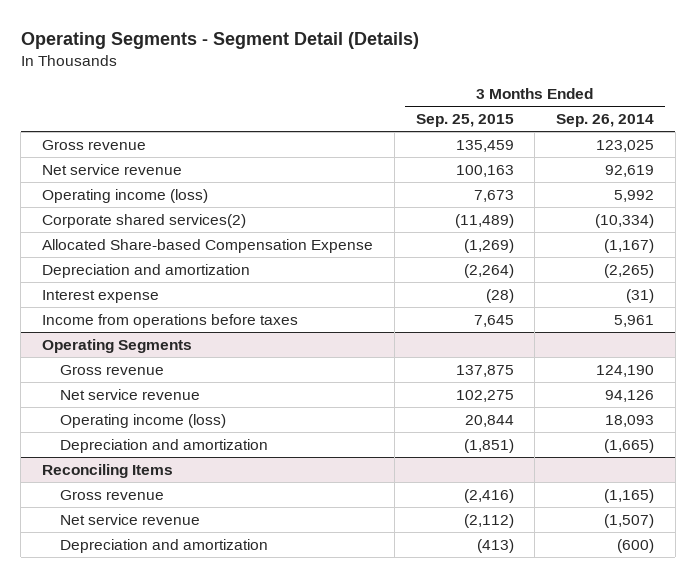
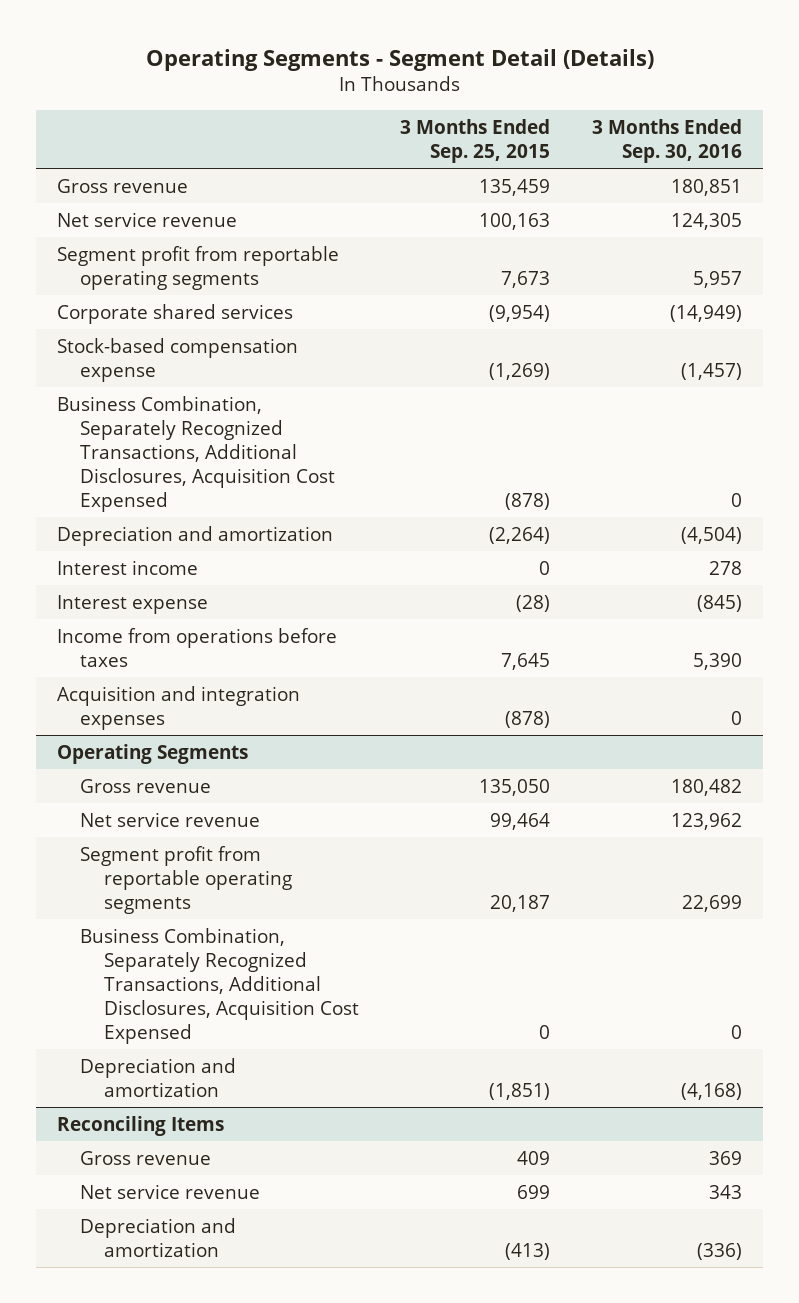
[556,114,655,128] Sep. 26, 2014 -> none
none -> [592,118,743,163] 3 Months Ended Sep. 30, 2016
[41,188,208,203] Operating income (loss) -> [57,245,340,290] Segment profit from reportable operating segments
[41,213,246,228] Corporate shared services(2) -> [57,303,294,324] Corporate shared services
[454,213,514,228] (11,489) -> [489,304,551,322] (9,954)
[41,238,373,253] Allocated Share-based Compensation Expense -> [57,337,299,382] Stock-based compensation expense
none -> [57,395,336,512] Business Combination, Separately Recognized Transactions, Additional Disclosures, Acquisition Cost Expensed
none -> [57,559,199,575] Interest income
none -> [57,685,301,730] Acquisition and integration expenses
[59,413,226,428] Operating income (loss) -> none
[455,364,514,377] 137,875 -> [479,778,551,796] 135,050
[455,389,514,402] 102,275 -> [490,812,551,830] 99,464
none -> [80,845,292,914] Segment profit from reportable operating segments
none -> [80,927,359,1044] Business Combination, Separately Recognized Transactions, Additional Disclosures, Acquisition Cost Expensed
[463,488,514,503] (2,416) -> [517,1150,551,1165] 409
[463,513,514,528] (2,112) -> [517,1184,551,1199] 699

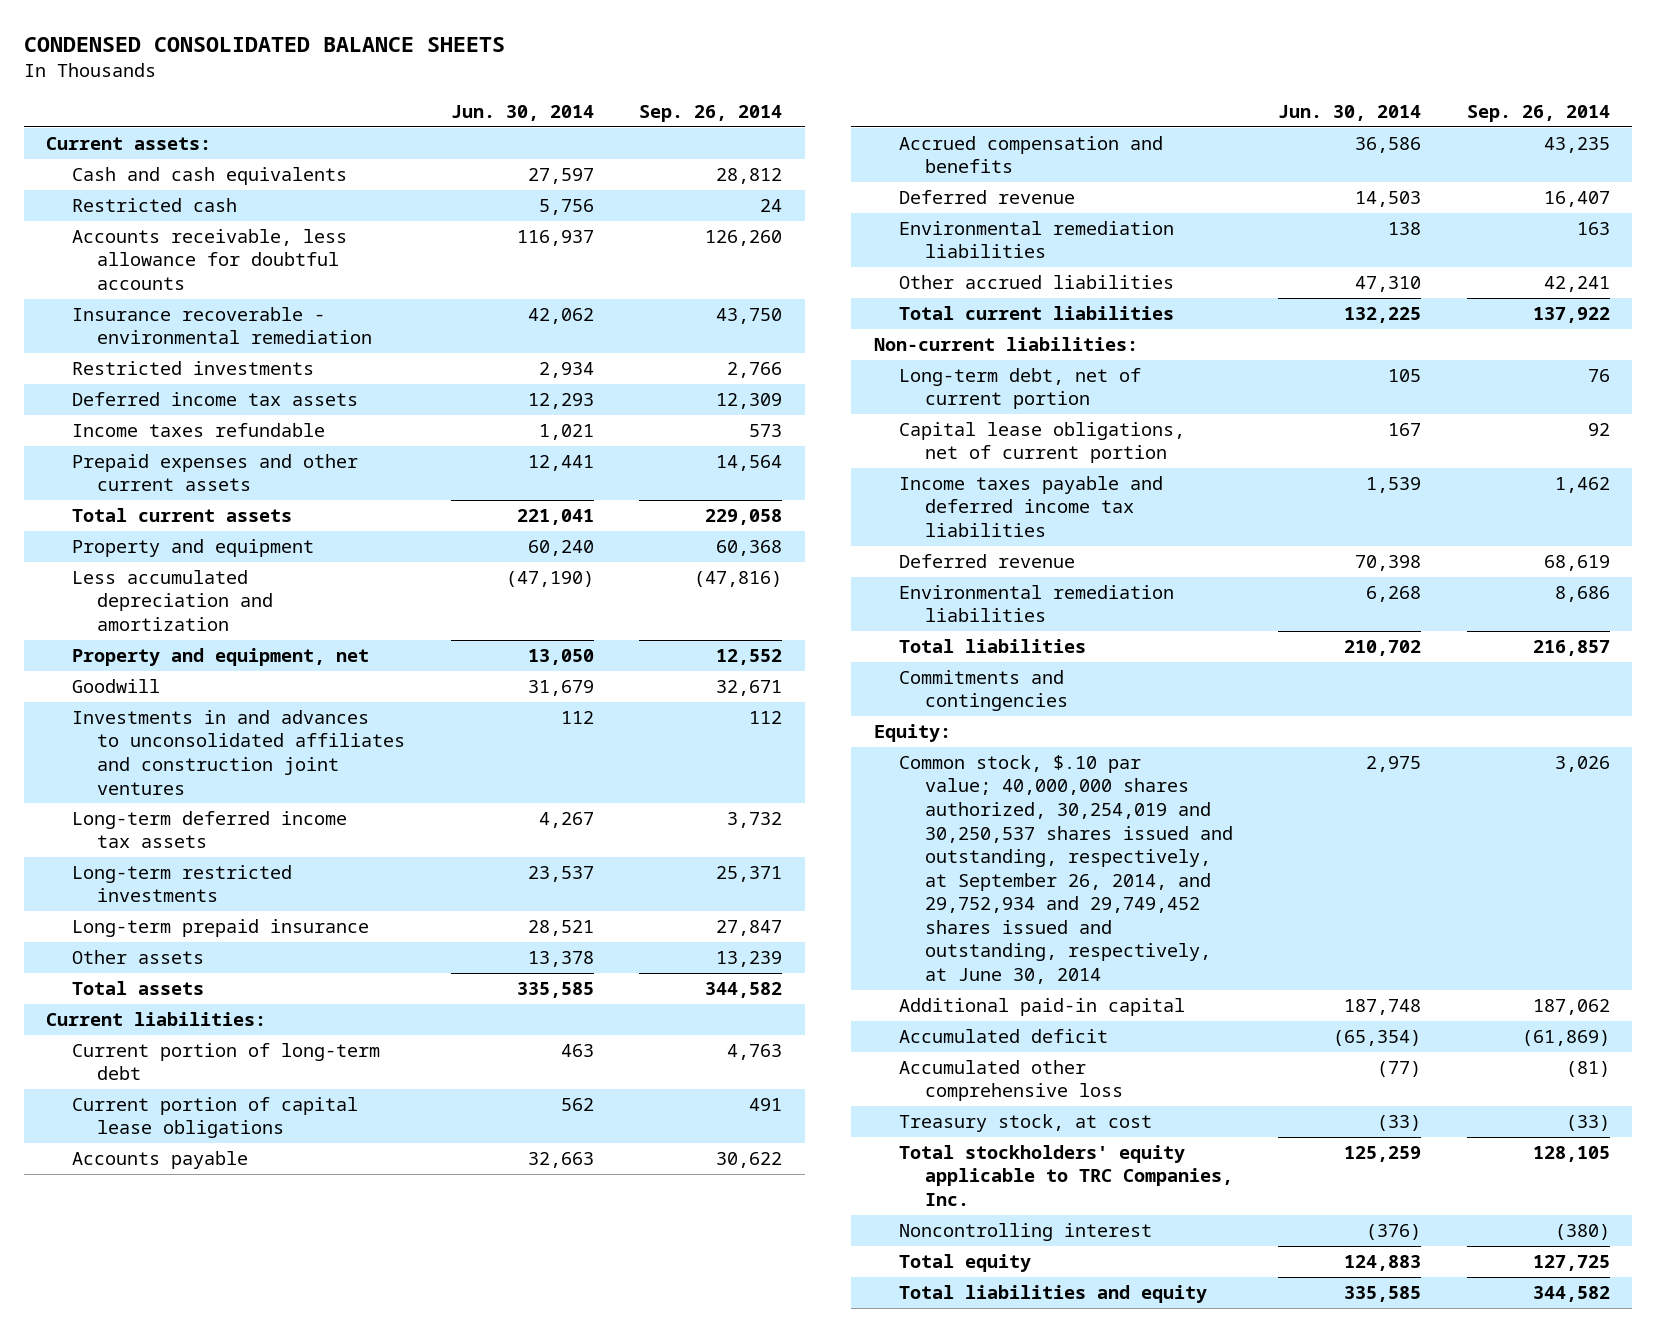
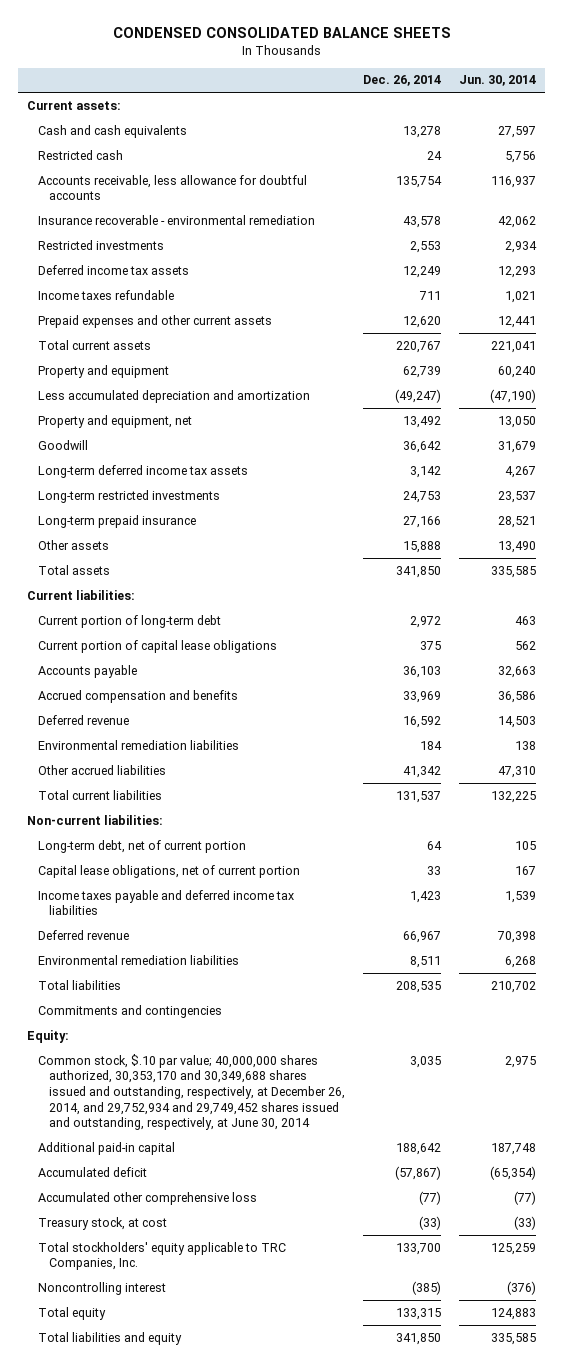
[639,104,783,122] Sep. 26, 2014 -> none
none -> [363,75,442,87] Dec. 26, 2014
[71,709,406,795] Investments in and advances to unconsolidated affiliates and construction joint ventures -> none
[527,950,594,967] 13,378 -> [498,540,537,553] 13,490
[899,754,1233,984] Common stock, $.10 par value; 40,000,000 shares authorized, 30,254,019 and 30,250,537 shares issued and outstanding, respectively, at September 26, 2014, and 29,752,934 and 29,749,452 shares issued and outstanding, respectively, at June 30, 2014 -> [38,1053,346,1131] Common stock, $.10 par value; 40,000,000 shares authorized, 30,353,170 and 30,349,688 shares issued and outstanding, respectively, at December 26, 2014, and 29,752,934 and 29,749,452 shares issued and outstanding, respectively, at June 30, 2014

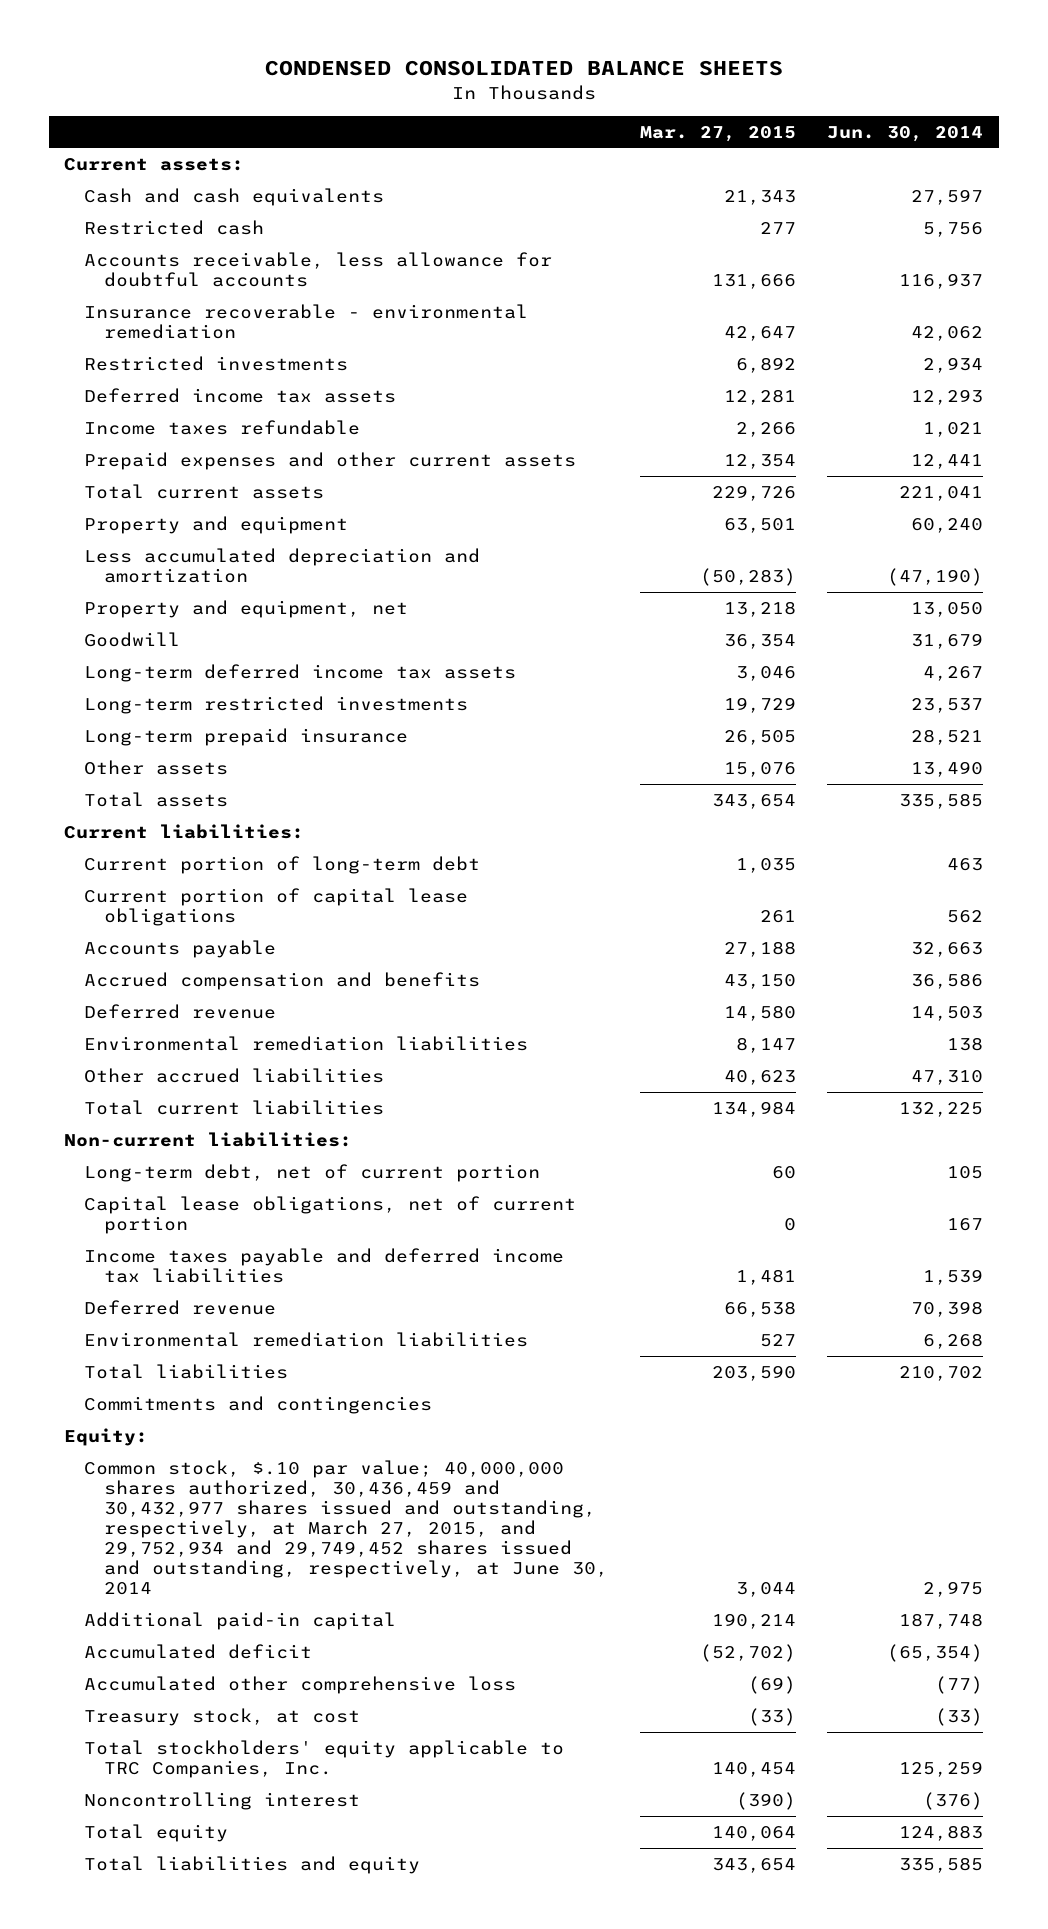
[363,75,442,87] Dec. 26, 2014 -> none
none -> [639,125,796,142] Mar. 27, 2015
[38,1053,346,1131] Common stock, $.10 par value; 40,000,000 shares authorized, 30,353,170 and 30,349,688 shares issued and outstanding, respectively, at December 26, 2014, and 29,752,934 and 29,749,452 shares issued and outstanding, respectively, at June 30, 2014 -> [84,1459,609,1595] Common stock, $.10 par value; 40,000,000 shares authorized, 30,436,459 and 30,432,977 shares issued and outstanding, respectively, at March 27, 2015, and 29,752,934 and 29,749,452 shares issued and outstanding, respectively, at June 30, 2014

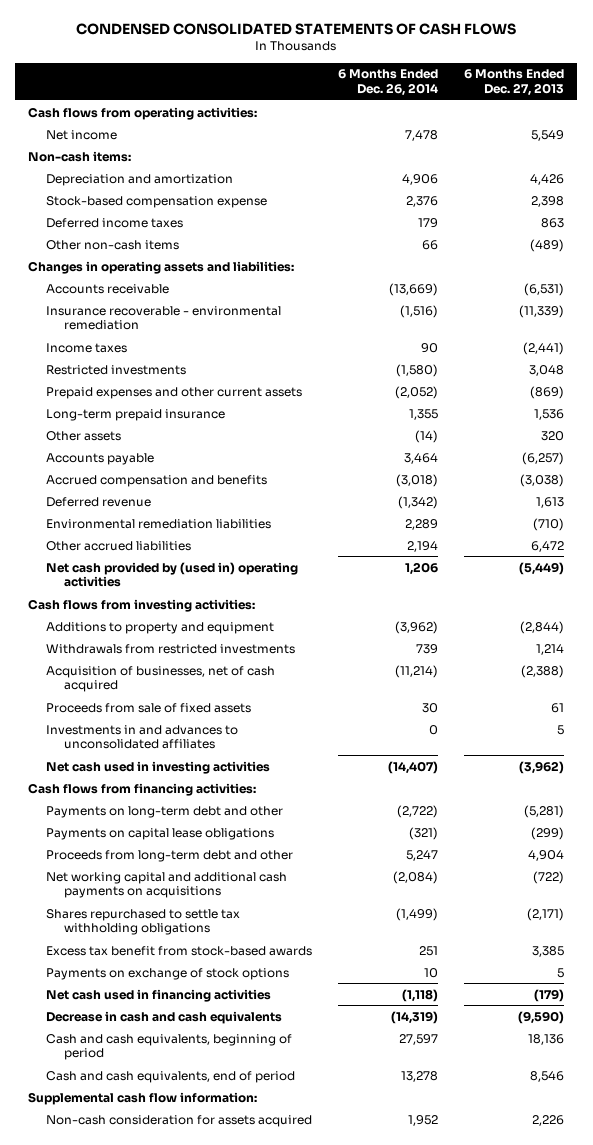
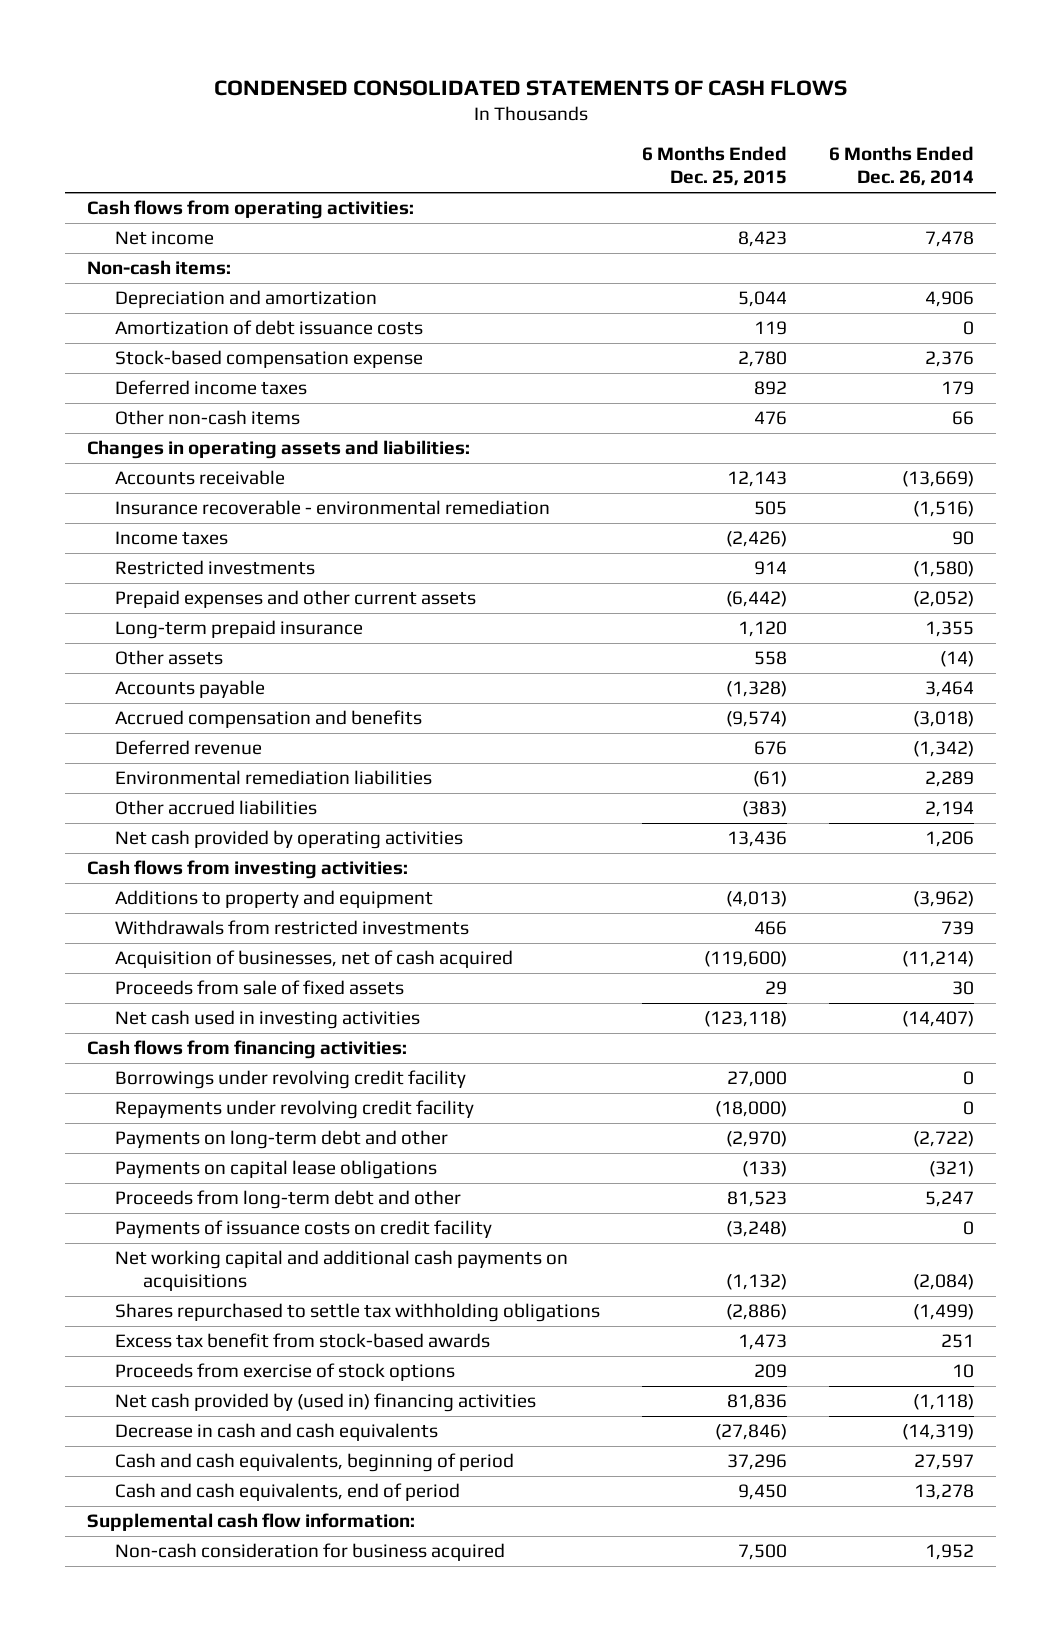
[464,69,565,96] 6 Months Ended Dec. 27, 2013 -> none
none -> [642,146,788,187] 6 Months Ended Dec. 25, 2015
none -> [114,320,423,336] Amortization of debt issuance costs
[46,561,299,588] Net cash provided by (used in) operating activities -> [114,830,463,850] Net cash provided by operating activities
[46,724,239,750] Investments in and advances to unconsolidated affiliates -> none
none -> [114,1070,466,1090] Borrowings under revolving credit facility
none -> [114,1100,474,1120] Repayments under revolving credit facility
none -> [114,1220,492,1239] Payments of issuance costs on credit facility
[46,967,290,980] Payments on exchange of stock options -> none
none -> [114,1363,455,1382] Proceeds from exercise of stock options
[46,988,272,1002] Net cash used in financing activities -> [114,1393,536,1413] Net cash provided by (used in) financing activities
[46,1114,313,1127] Non-cash consideration for assets acquired -> [114,1543,505,1562] Non-cash consideration for business acquired

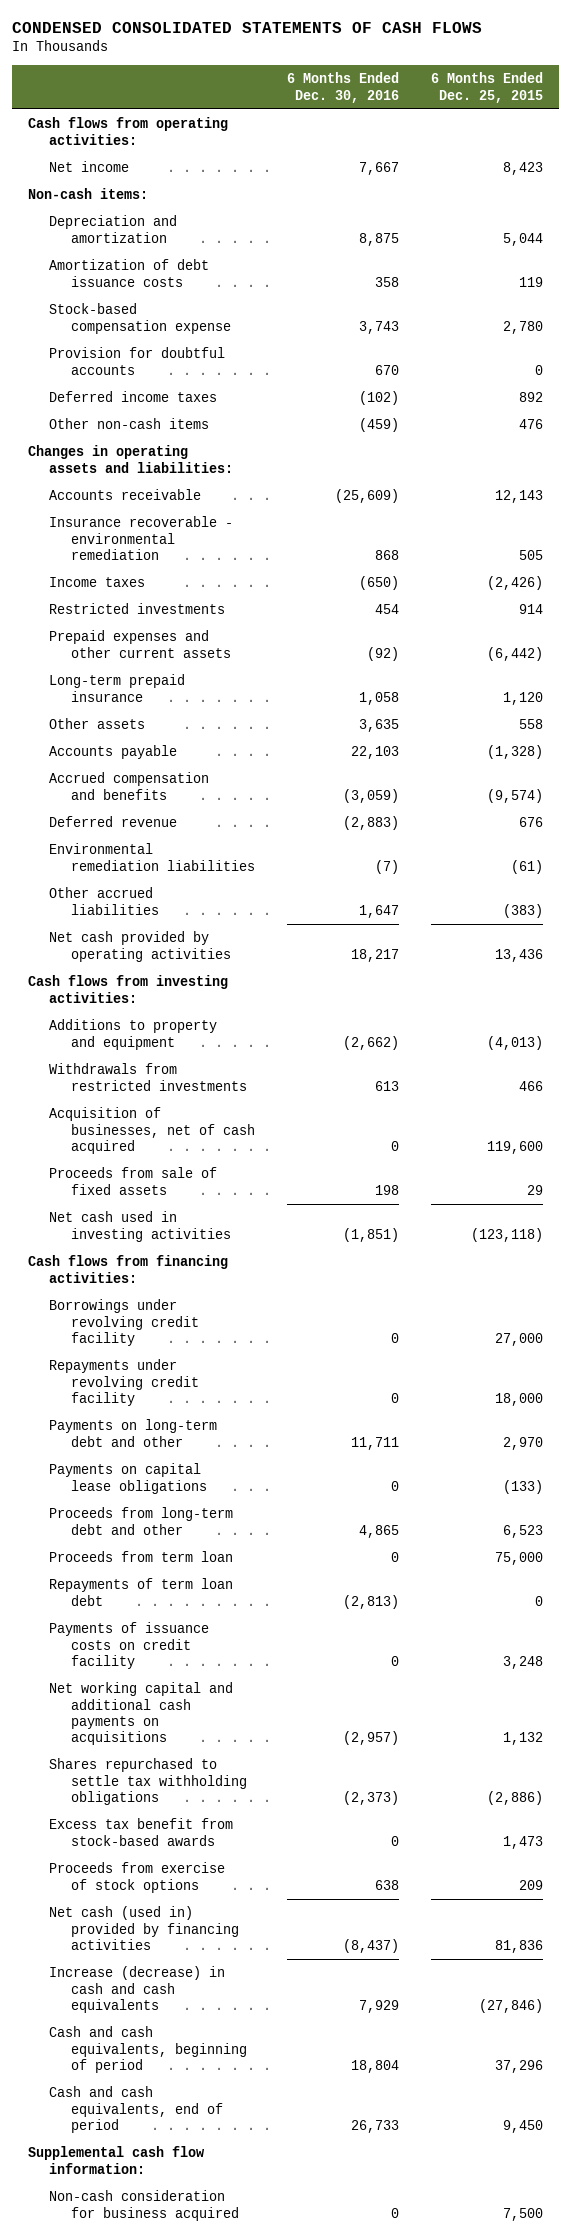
[829,146,975,187] 6 Months Ended Dec. 26, 2014 -> none
none -> [286,72,399,103] 6 Months Ended Dec. 30, 2016
none -> [49,347,226,375] Provision for doubtful accounts
[704,951,788,968] (119,600) -> [487,1140,544,1154] 119,600
[715,1101,788,1118] (18,000) -> [495,1392,544,1406] 18,000
[726,1131,788,1148] (2,970) -> [503,1436,544,1450] 2,970
[727,1191,788,1208] 81,523 -> [503,1524,544,1538] 6,523
none -> [49,1551,234,1563] Proceeds from term loan
none -> [49,1578,234,1606] Repayments of term loan debt
[726,1221,788,1238] (3,248) -> [503,1655,544,1669] 3,248
[726,1273,788,1290] (1,132) -> [503,1732,544,1746] 1,132
[114,1393,536,1413] Net cash provided by (used in) financing activities -> [49,1906,239,1950] Net cash (used in) provided by financing activities
[114,1423,438,1442] Decrease in cash and cash equivalents -> [49,1966,226,2013] Increase (decrease) in cash and cash equivalents

